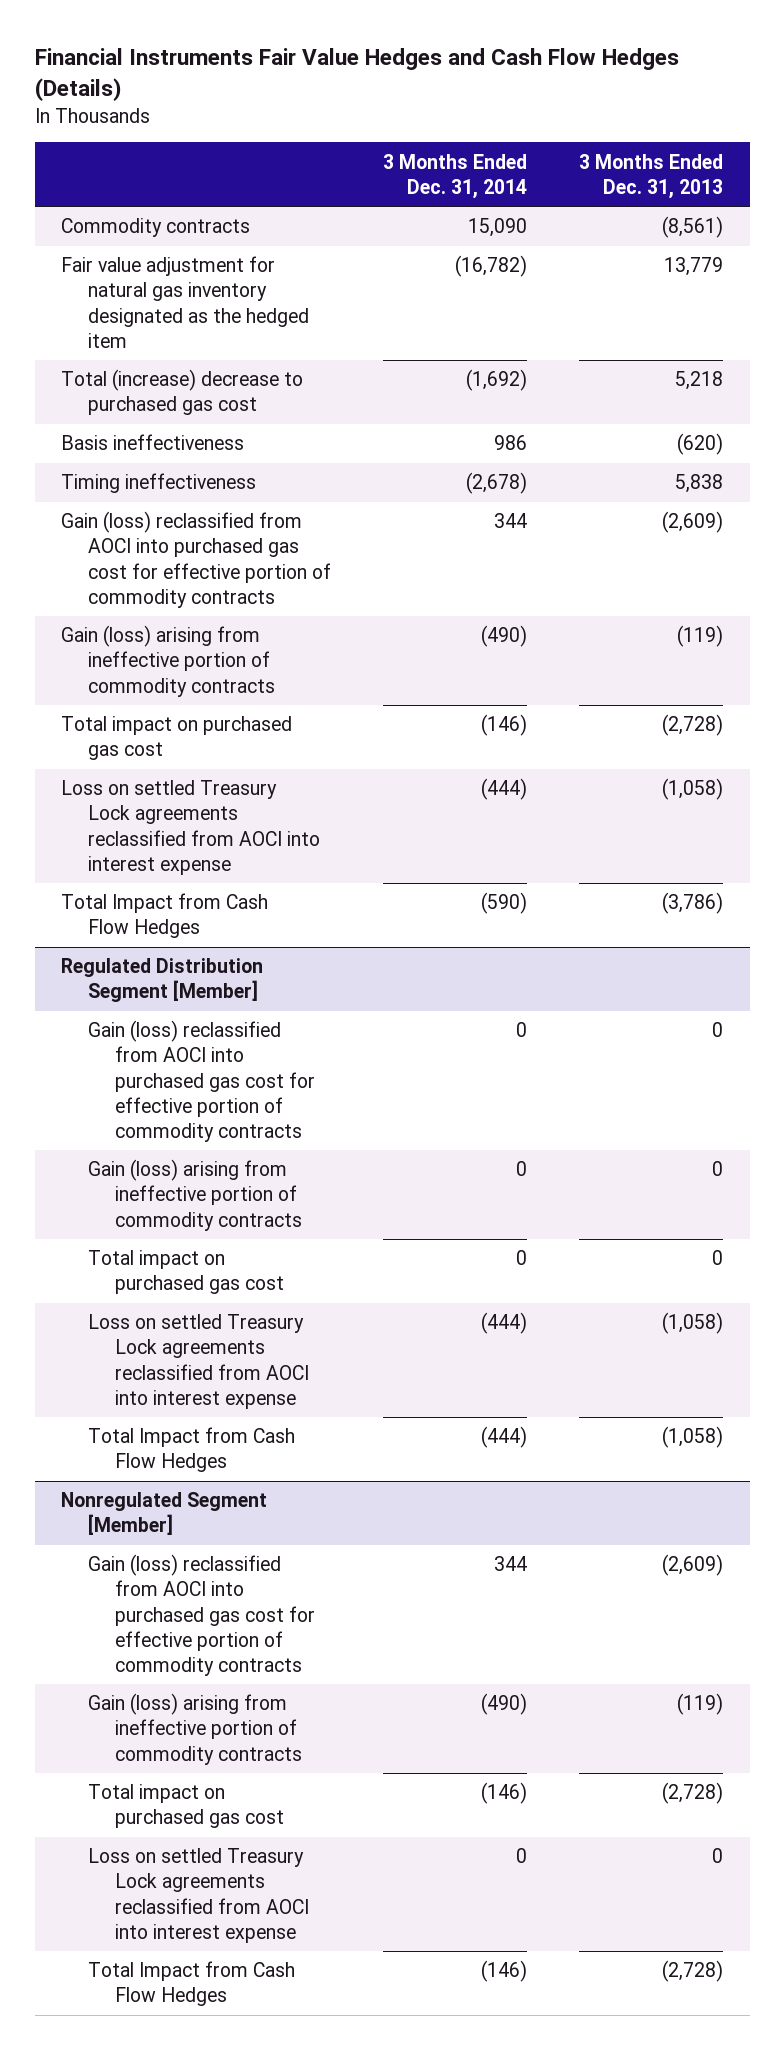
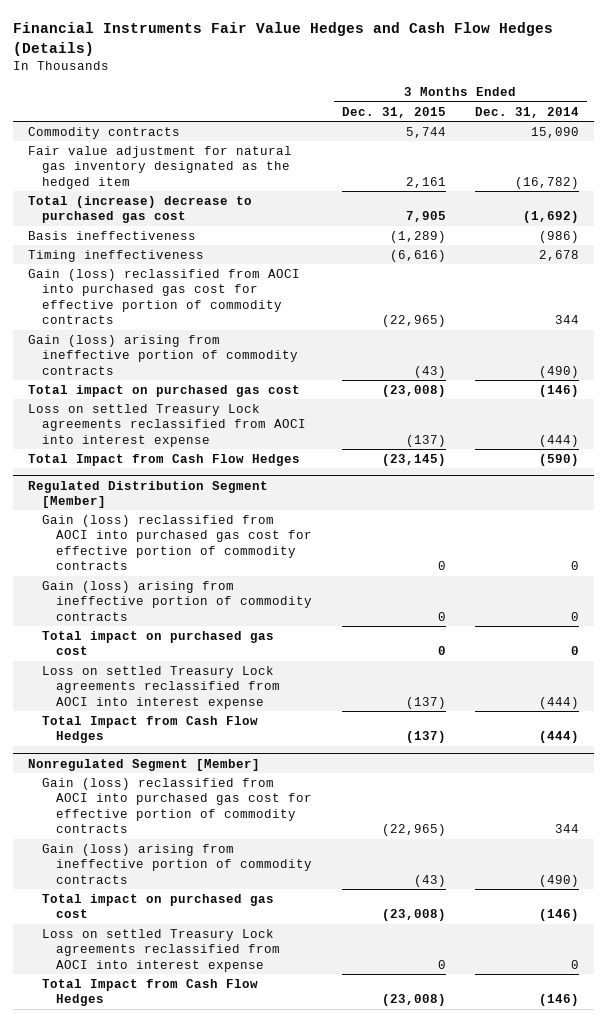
[579,153,724,199] 3 Months Ended Dec. 31, 2013 -> none
none -> [341,106,446,118] Dec. 31, 2015
[494,435,528,451] 986 -> [539,230,580,243] (986)
[466,472,528,495] (2,678) -> [539,249,580,261] 2,678

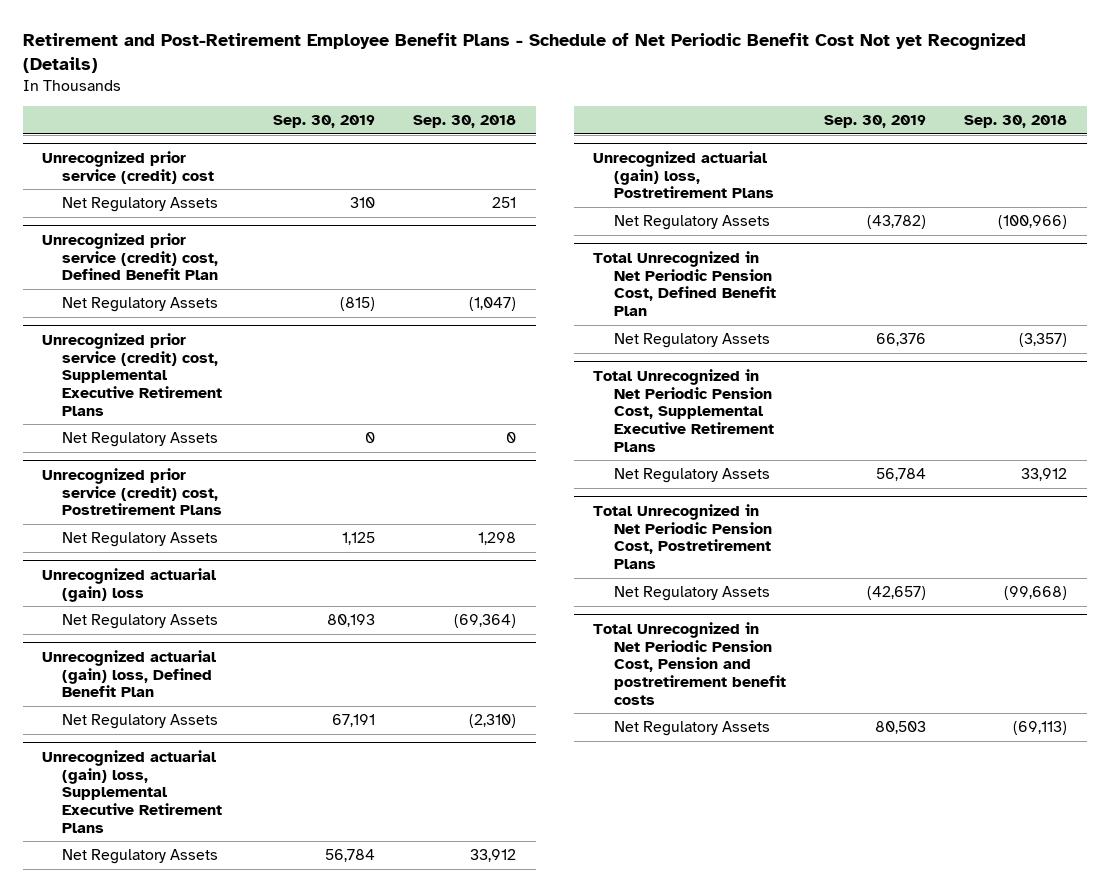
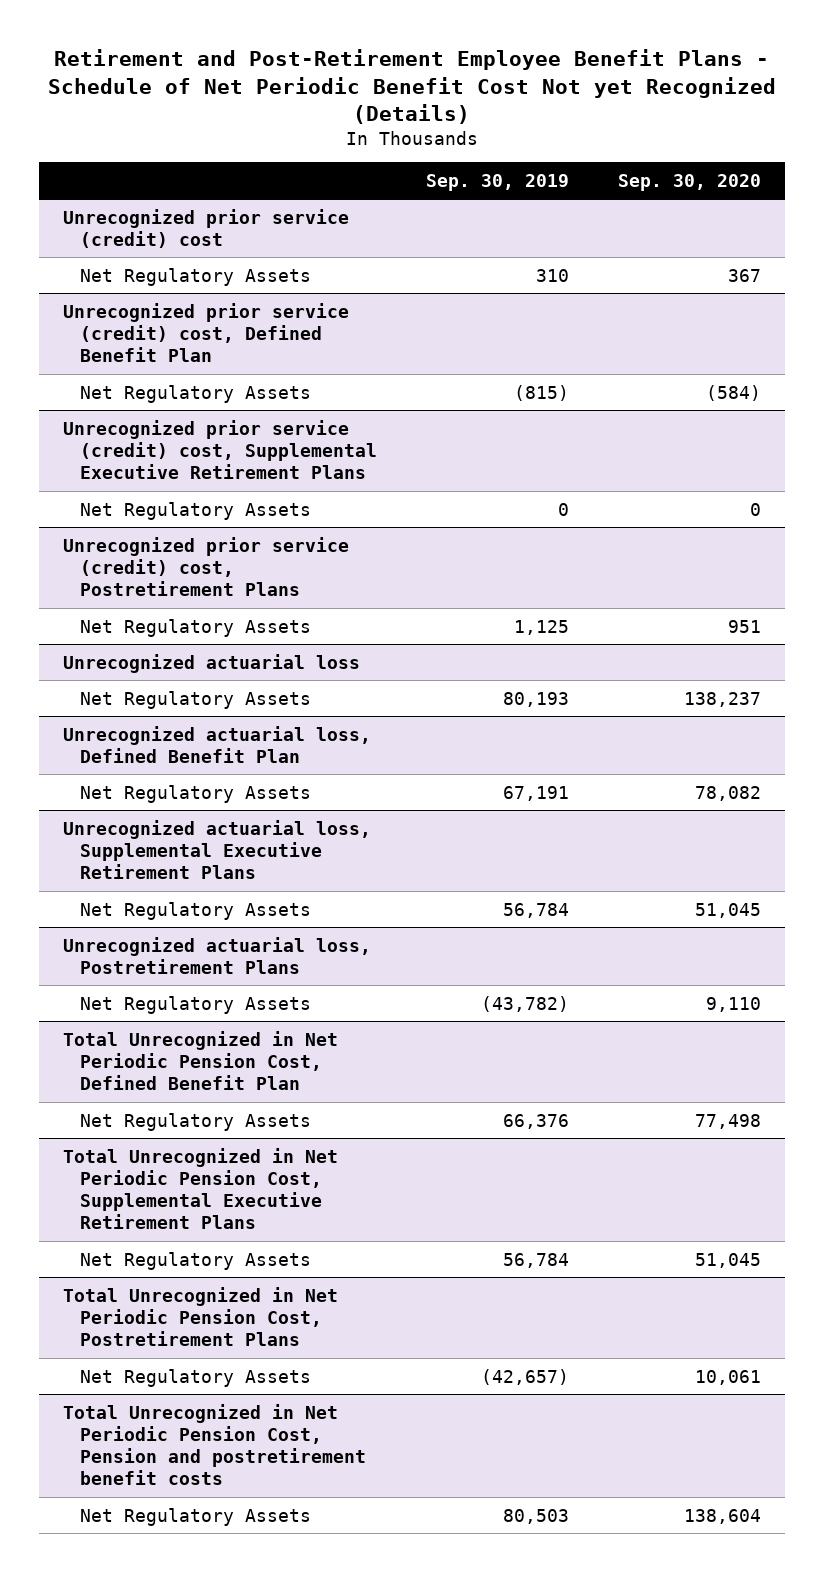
[413,115,517,129] Sep. 30, 2018 -> none
none -> [617,173,761,191] Sep. 30, 2020
[41,567,216,602] Unrecognized actuarial (gain) loss -> [63,653,361,673] Unrecognized actuarial loss
[41,649,216,698] Unrecognized actuarial (gain) loss, Defined Benefit Plan -> [63,725,372,763] Unrecognized actuarial loss, Defined Benefit Plan
[41,749,223,833] Unrecognized actuarial (gain) loss, Supplemental Executive Retirement Plans -> [63,819,372,879] Unrecognized actuarial loss, Supplemental Executive Retirement Plans
[593,150,774,199] Unrecognized actuarial (gain) loss, Postretirement Plans -> [63,936,372,974] Unrecognized actuarial loss, Postretirement Plans

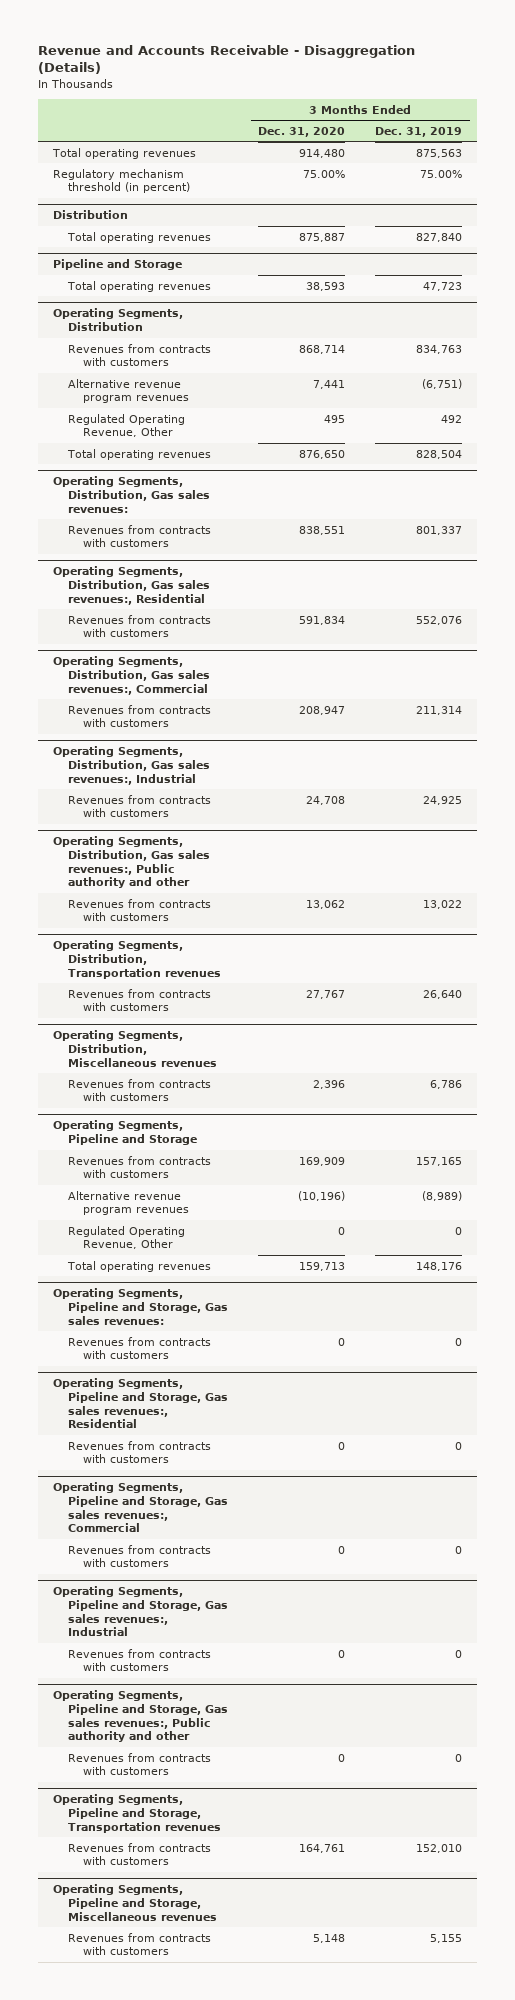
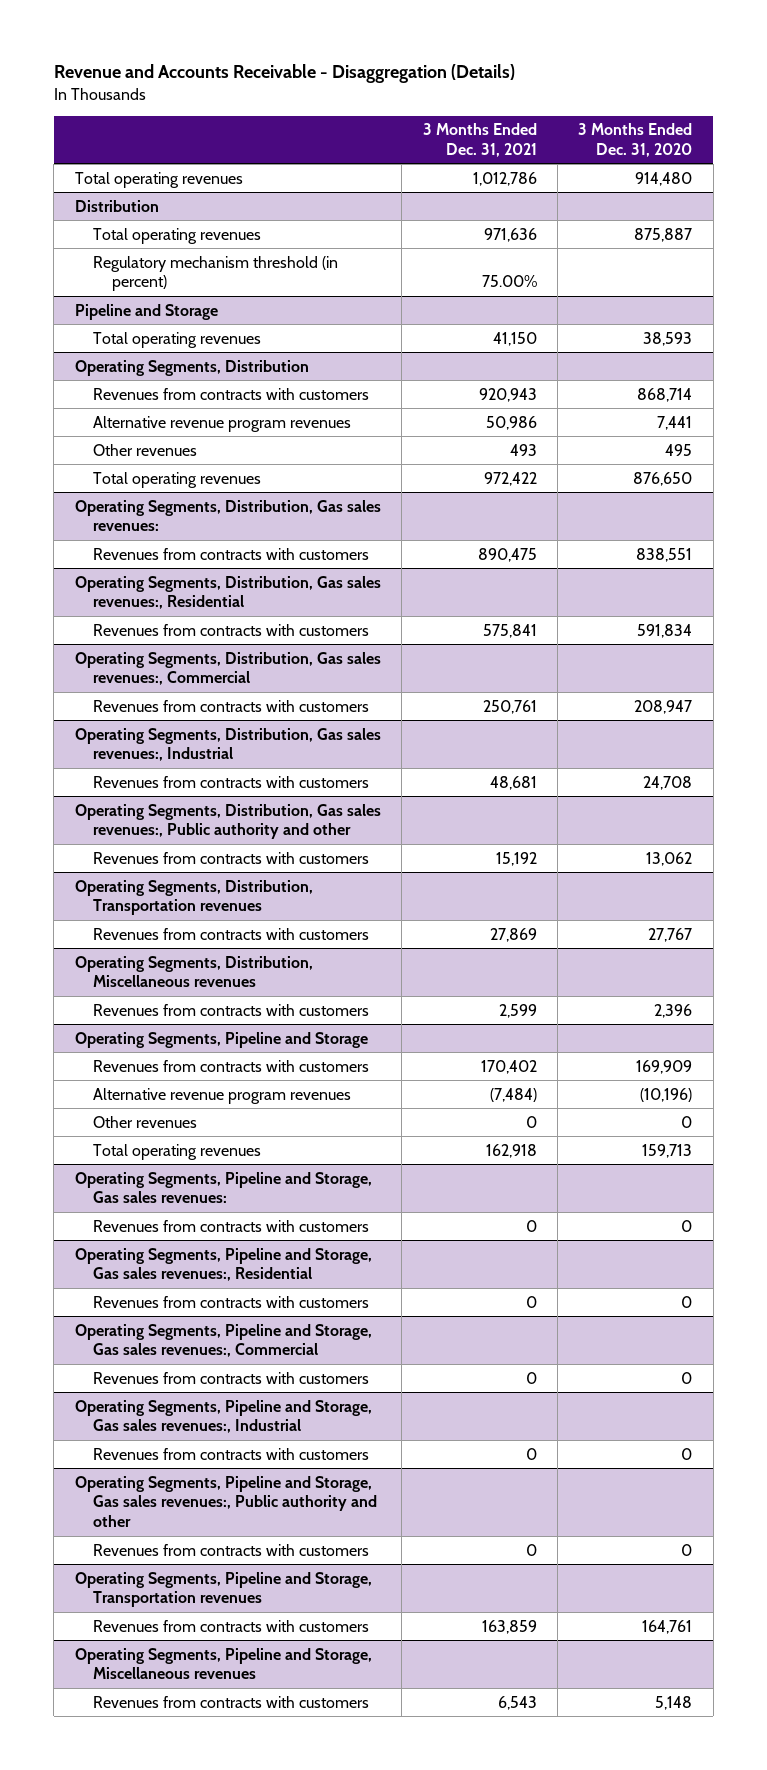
[375,126,463,137] Dec. 31, 2019 -> none
none -> [422,123,537,157] 3 Months Ended Dec. 31, 2021
[52,168,190,194] Regulatory mechanism threshold (in percent) -> none
none -> [93,255,339,292] Regulatory mechanism threshold (in percent)
[67,413,185,438] Regulated Operating Revenue, Other -> [93,443,198,456] Other revenues
[67,1225,185,1250] Regulated Operating Revenue, Other -> [93,1115,198,1128] Other revenues

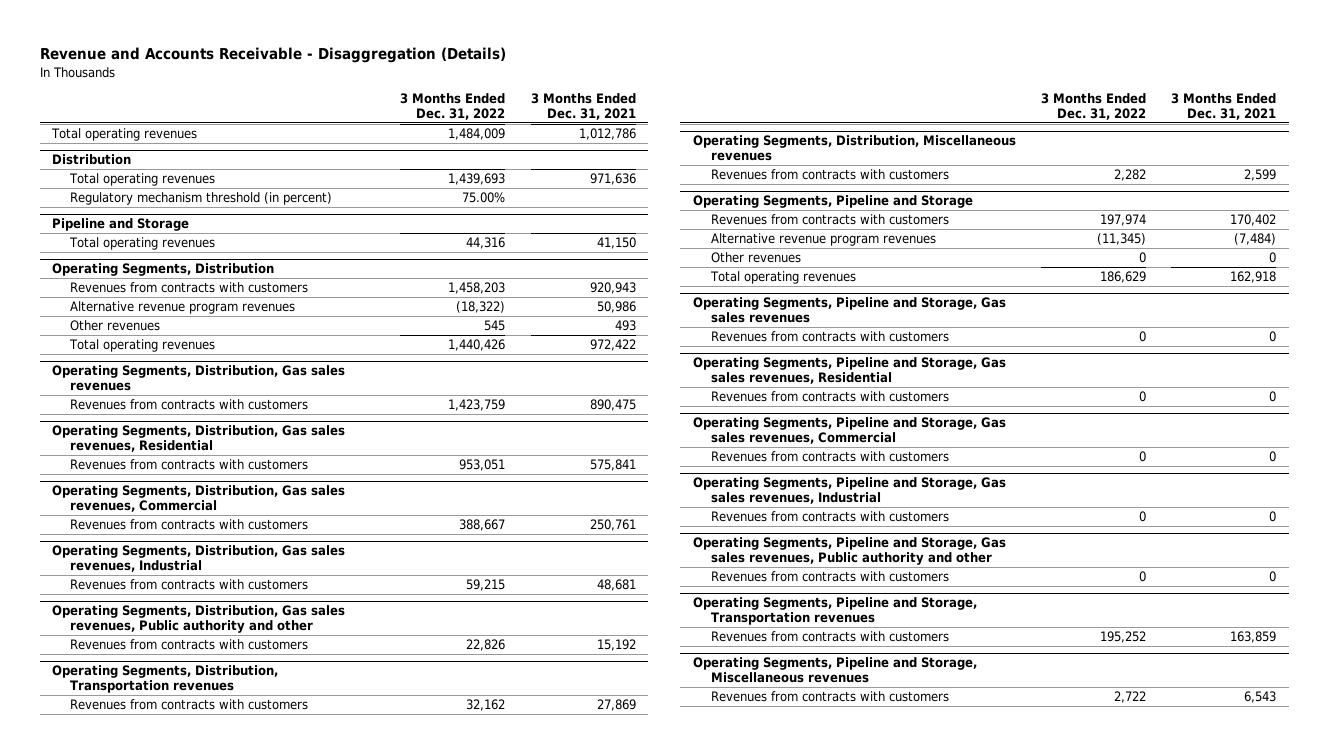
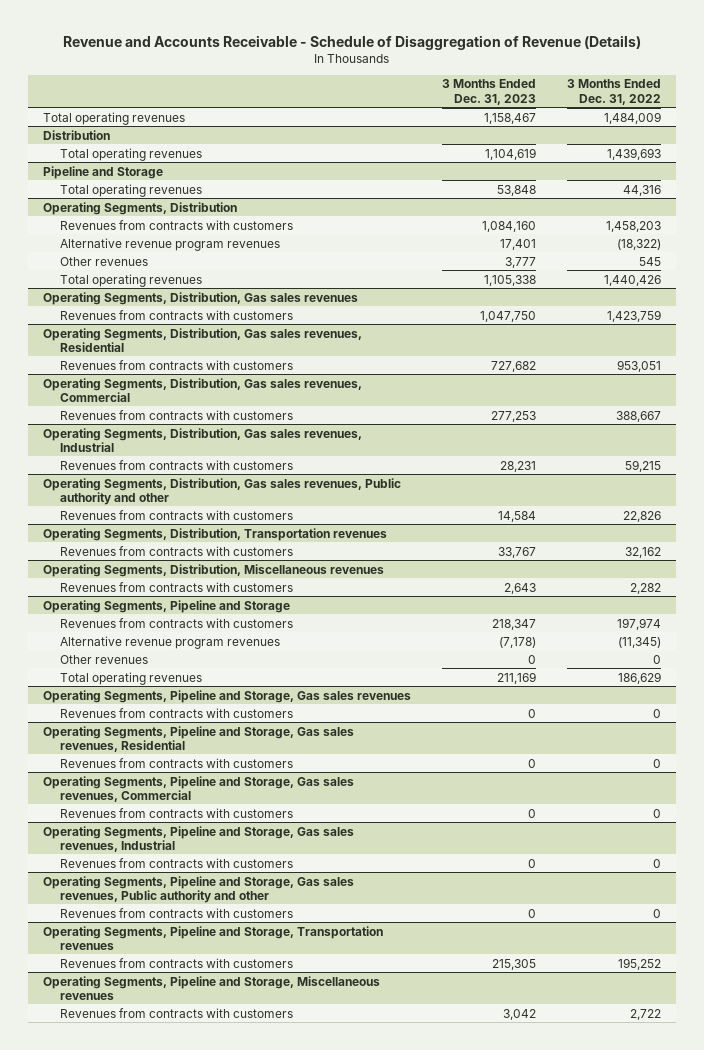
[39,47,506,64] Revenue and Accounts Receivable - Disaggregation (Details) -> [63,34,642,50] Revenue and Accounts Receivable - Schedule of Disaggregation of Revenue (Details)
[530,93,636,121] 3 Months Ended Dec. 31, 2021 -> none
none -> [442,79,537,105] 3 Months Ended Dec. 31, 2023
[70,192,333,206] Regulatory mechanism threshold (in percent) -> none

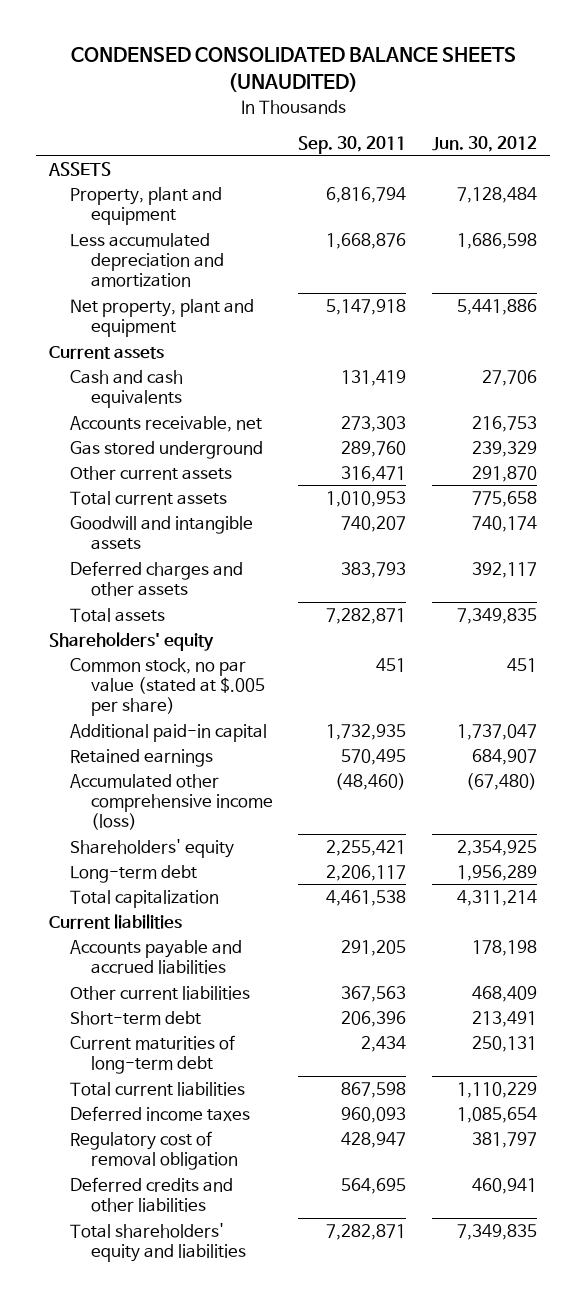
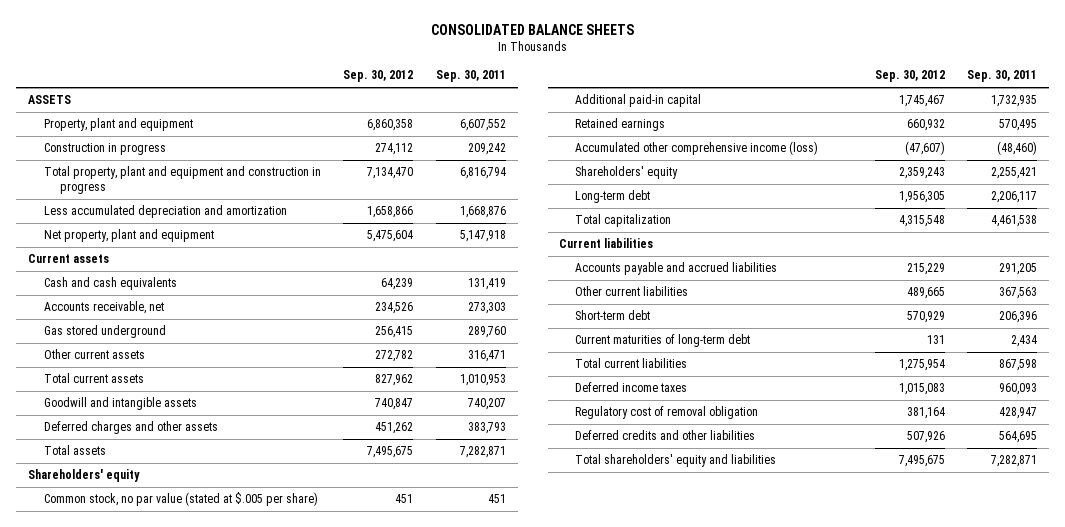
[70,47,516,93] CONDENSED CONSOLIDATED BALANCE SHEETS (UNAUDITED) -> [430,24,634,36] CONSOLIDATED BALANCE SHEETS
[431,135,537,152] Jun. 30, 2012 -> none
none -> [343,70,414,83] Sep. 30, 2012
[326,186,407,203] 6,816,794 -> [460,119,507,132] 6,607,552
none -> [43,143,166,156] Construction in progress
none -> [43,166,321,194] Total property, plant and equipment and construction in progress

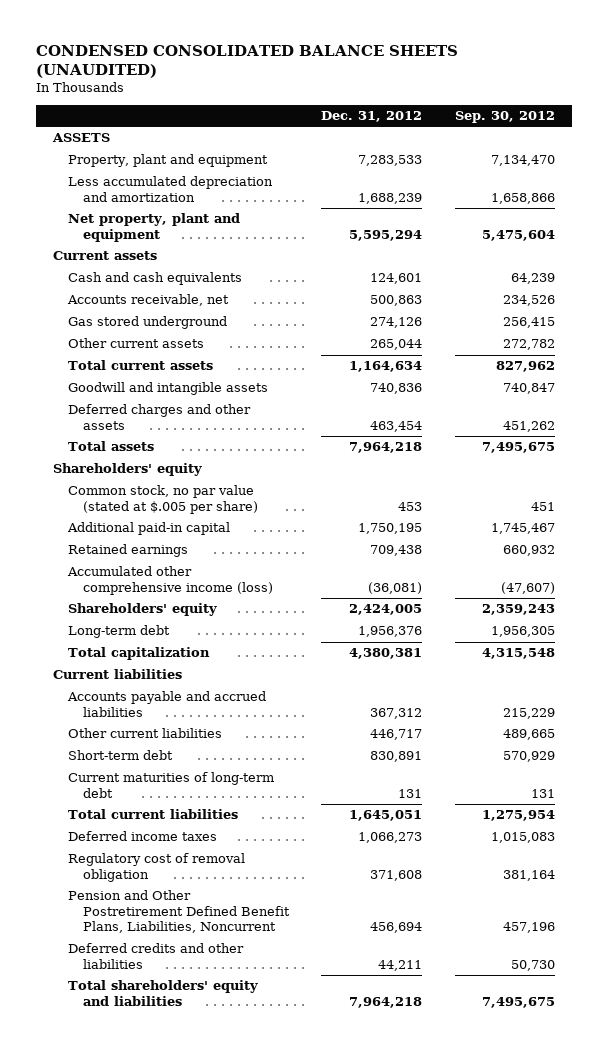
[430,24,634,36] CONSOLIDATED BALANCE SHEETS -> [36,44,459,79] CONDENSED CONSOLIDATED BALANCE SHEETS (UNAUDITED)
[436,70,507,83] Sep. 30, 2011 -> none
none -> [321,110,423,122] Dec. 31, 2012
[43,143,166,156] Construction in progress -> none
[43,166,321,194] Total property, plant and equipment and construction in progress -> none
[367,119,414,132] 6,860,358 -> [491,155,556,167] 7,134,470
none -> [67,890,290,934] Pension and Other Postretirement Defined Benefit Plans, Liabilities, Noncurrent
[906,431,945,444] 507,926 -> [511,959,556,971] 50,730

